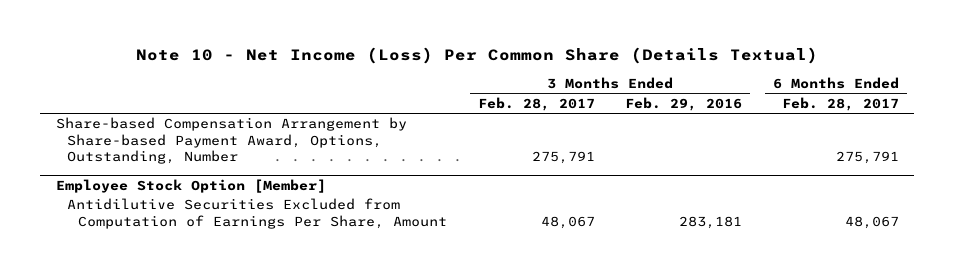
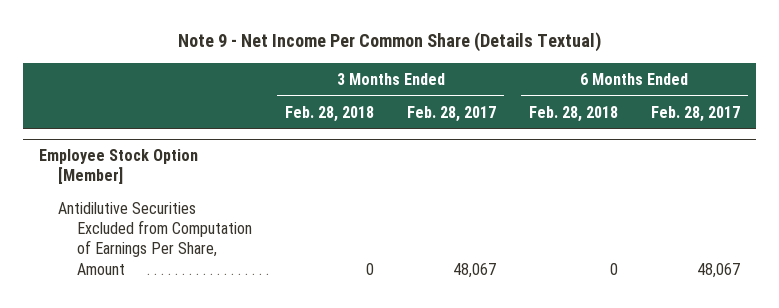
[136,47,819,65] Note 10 - Net Income (Loss) Per Common Share (Details Textual) -> [177,32,601,53] Note 9 - Net Income Per Common Share (Details Textual)
[625,96,743,111] Feb. 29, 2016 -> none
none -> [285,105,375,122] Feb. 28, 2018
none -> [528,105,618,122] Feb. 28, 2018
[55,117,407,165] Share-based Compensation Arrangement by Share-based Payment Award, Options, Outstanding, Number -> none

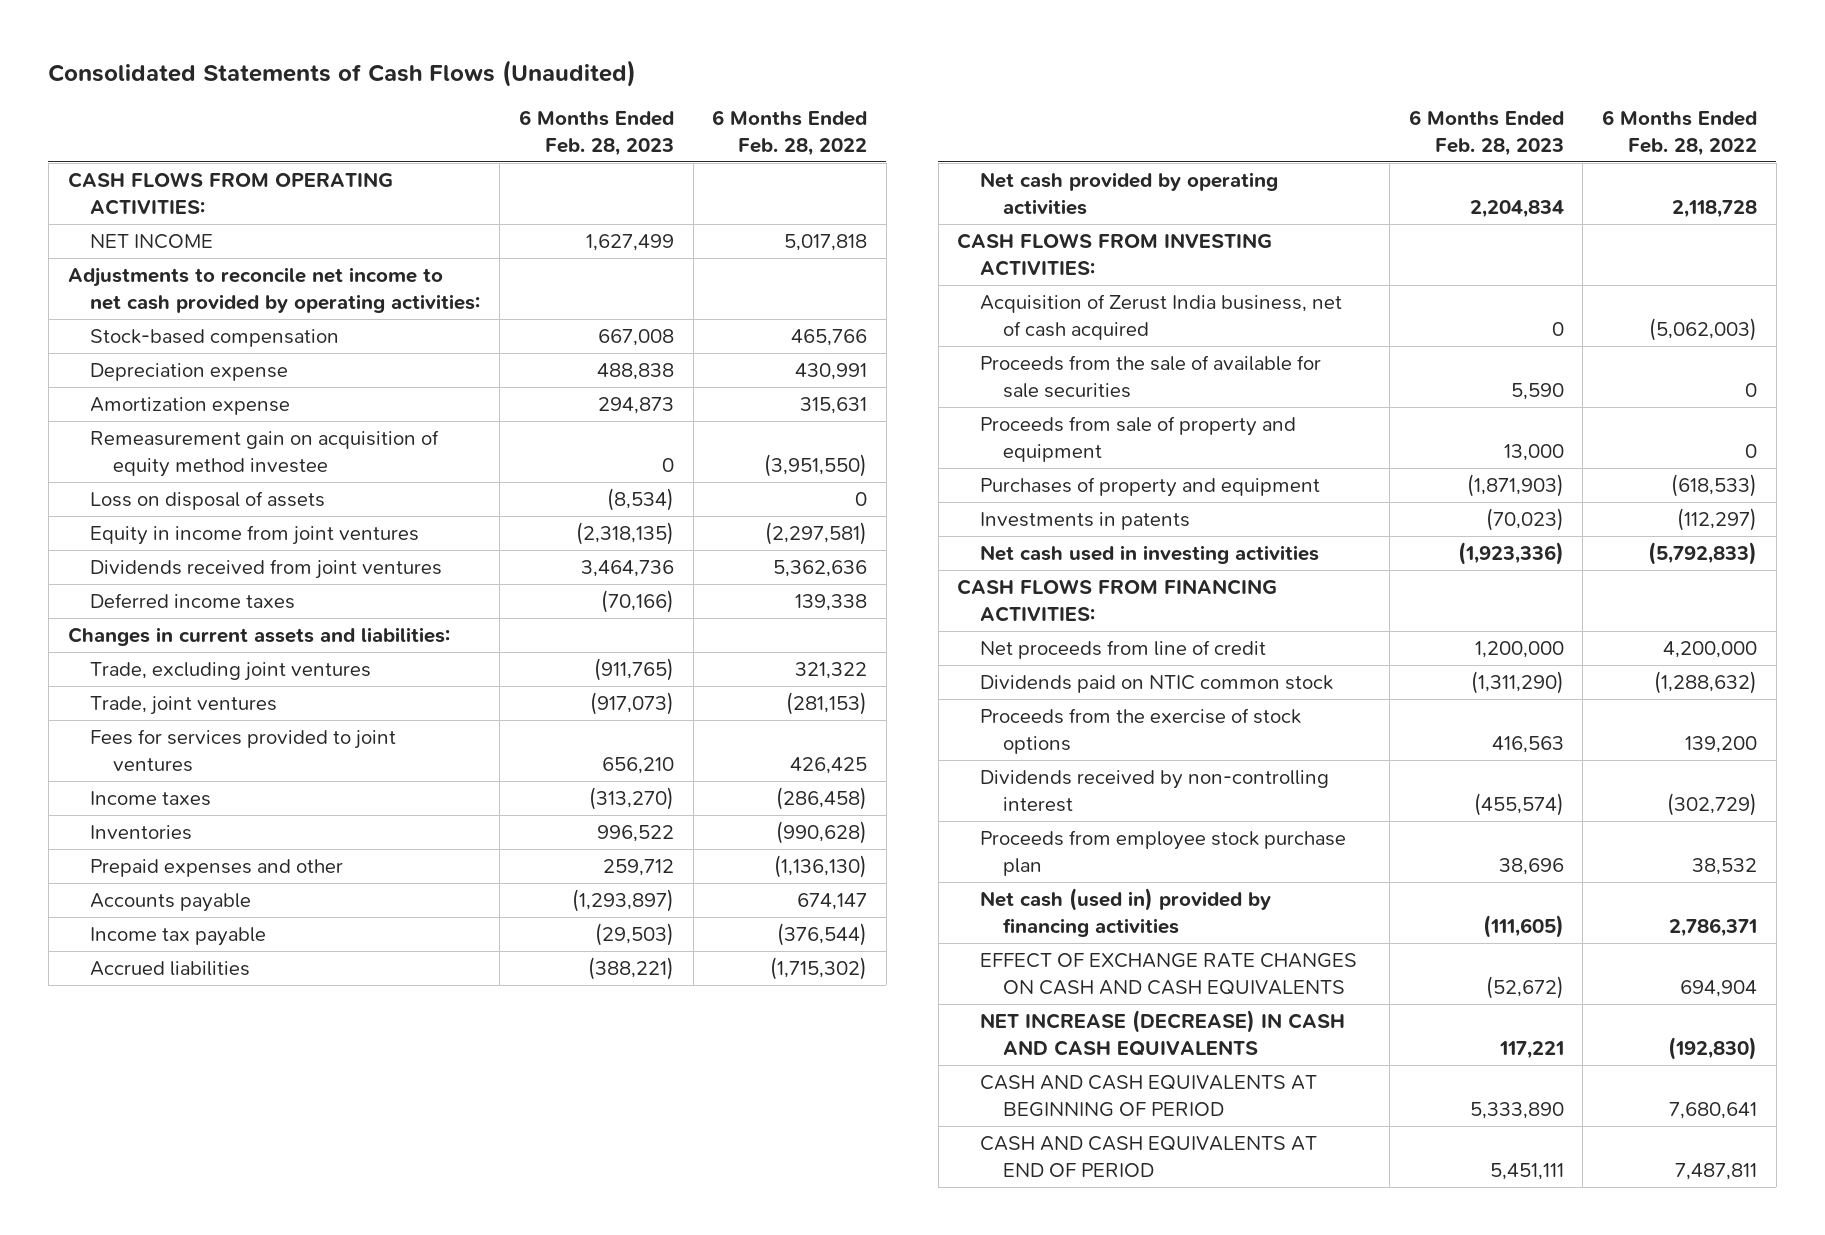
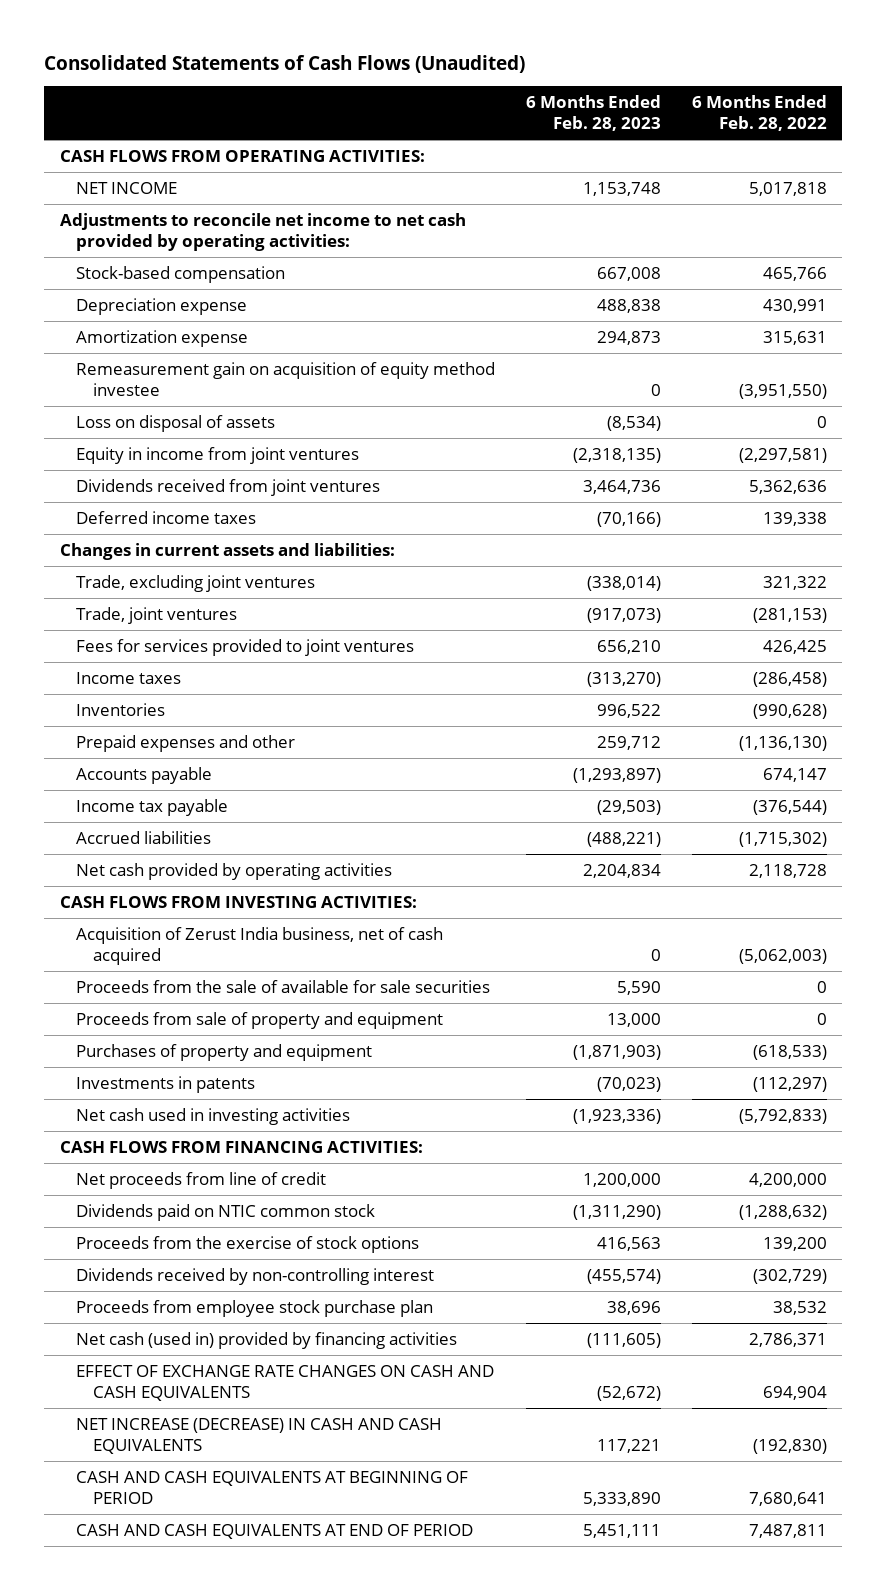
[585,234,674,252] 1,627,499 -> [583,181,662,196] 1,153,748
[593,658,674,682] (911,765) -> [587,575,662,591] (338,014)
[587,957,674,981] (388,221) -> [587,831,662,847] (488,221)

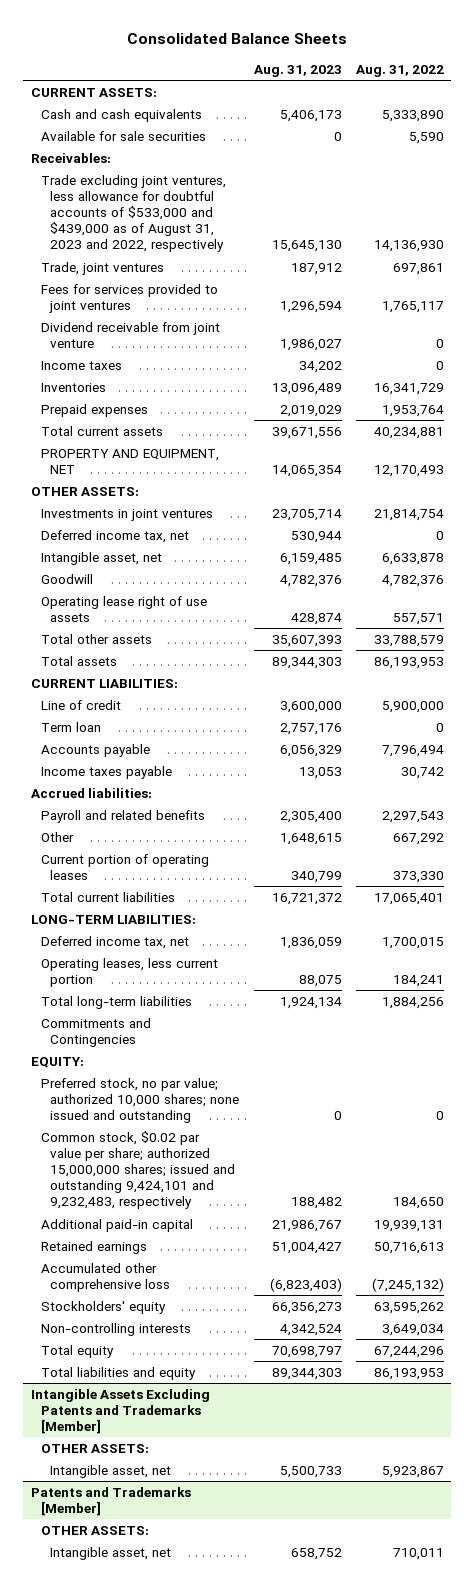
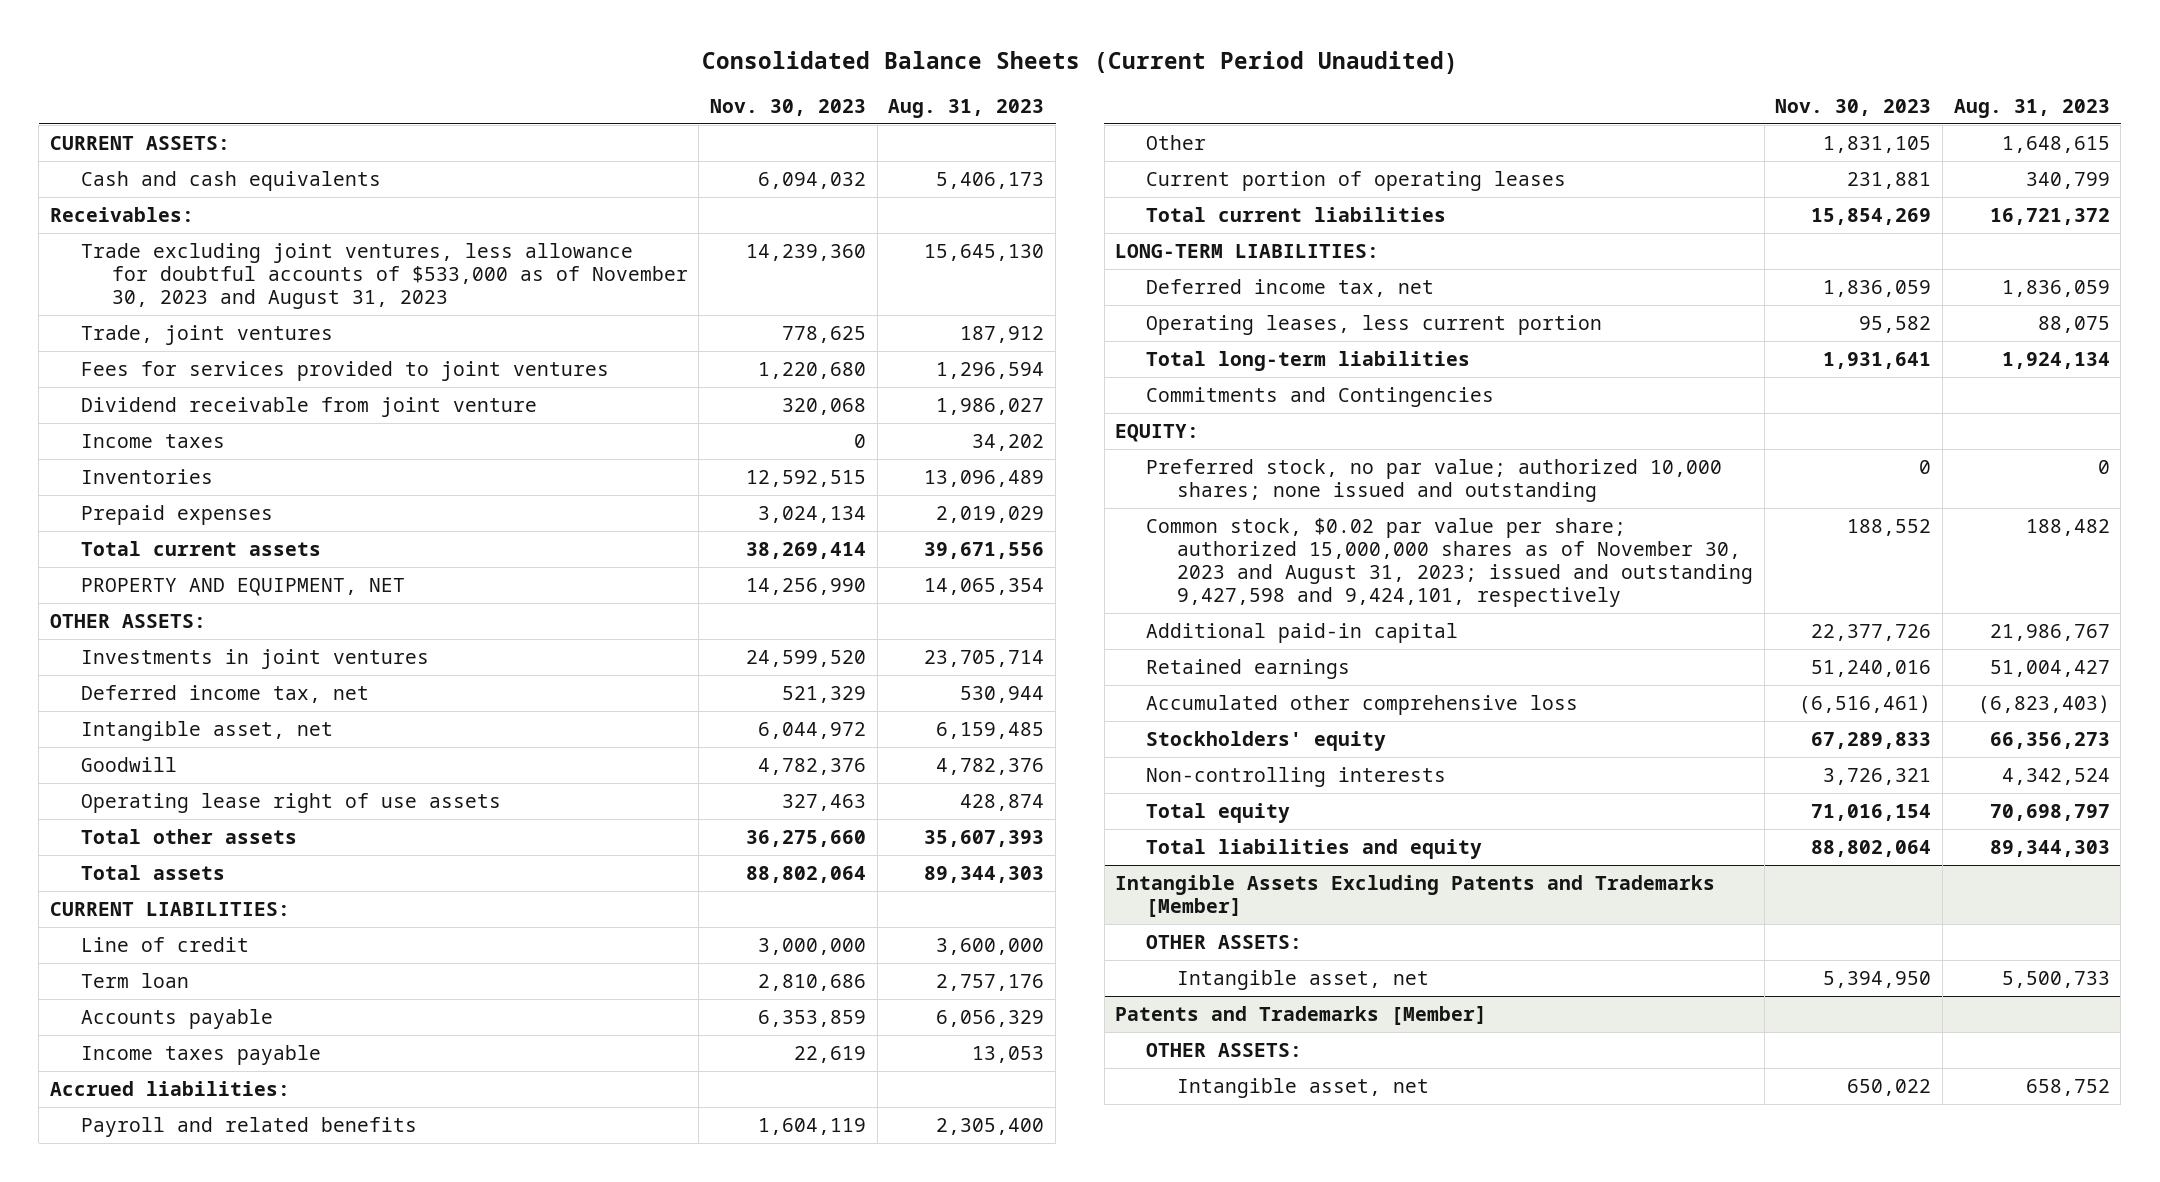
[127,33,348,45] Consolidated Balance Sheets -> [701,50,1458,74] Consolidated Balance Sheets (Current Period Unaudited)
[356,64,445,77] Aug. 31, 2022 -> none
none -> [709,99,866,117] Nov. 30, 2023
[40,130,206,141] Available for sale securities -> none
[40,174,226,253] Trade excluding joint ventures, less allowance for doubtful accounts of $533,000 and $439,000 as of August 31, 2023 and 2022, respectively -> [80,242,688,310] Trade excluding joint ventures, less allowance for doubtful accounts of $533,000 as of November 30, 2023 and August 31, 2023
[40,1130,236,1210] Common stock, $0.02 par value per share; authorized 15,000,000 shares; issued and outstanding 9,424,101 and 9,232,483, respectively -> [1146,517,1754,608] Common stock, $0.02 par value per share; authorized 15,000,000 shares as of November 30, 2023 and August 31, 2023; issued and outstanding 9,427,598 and 9,424,101, respectively

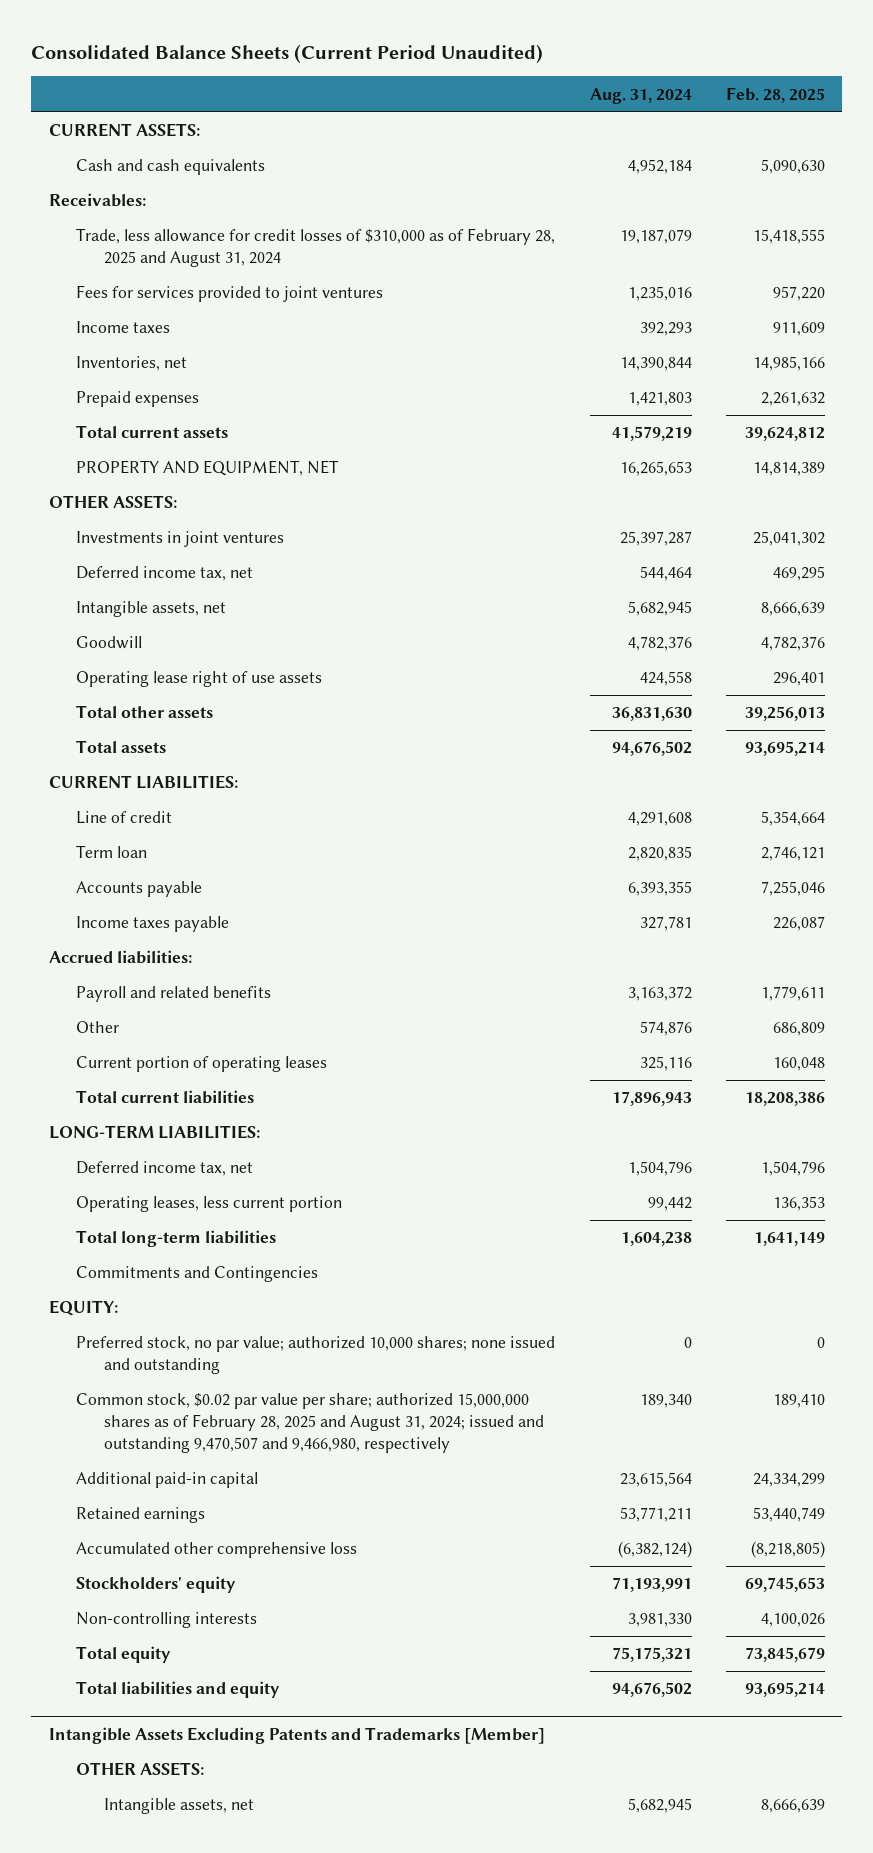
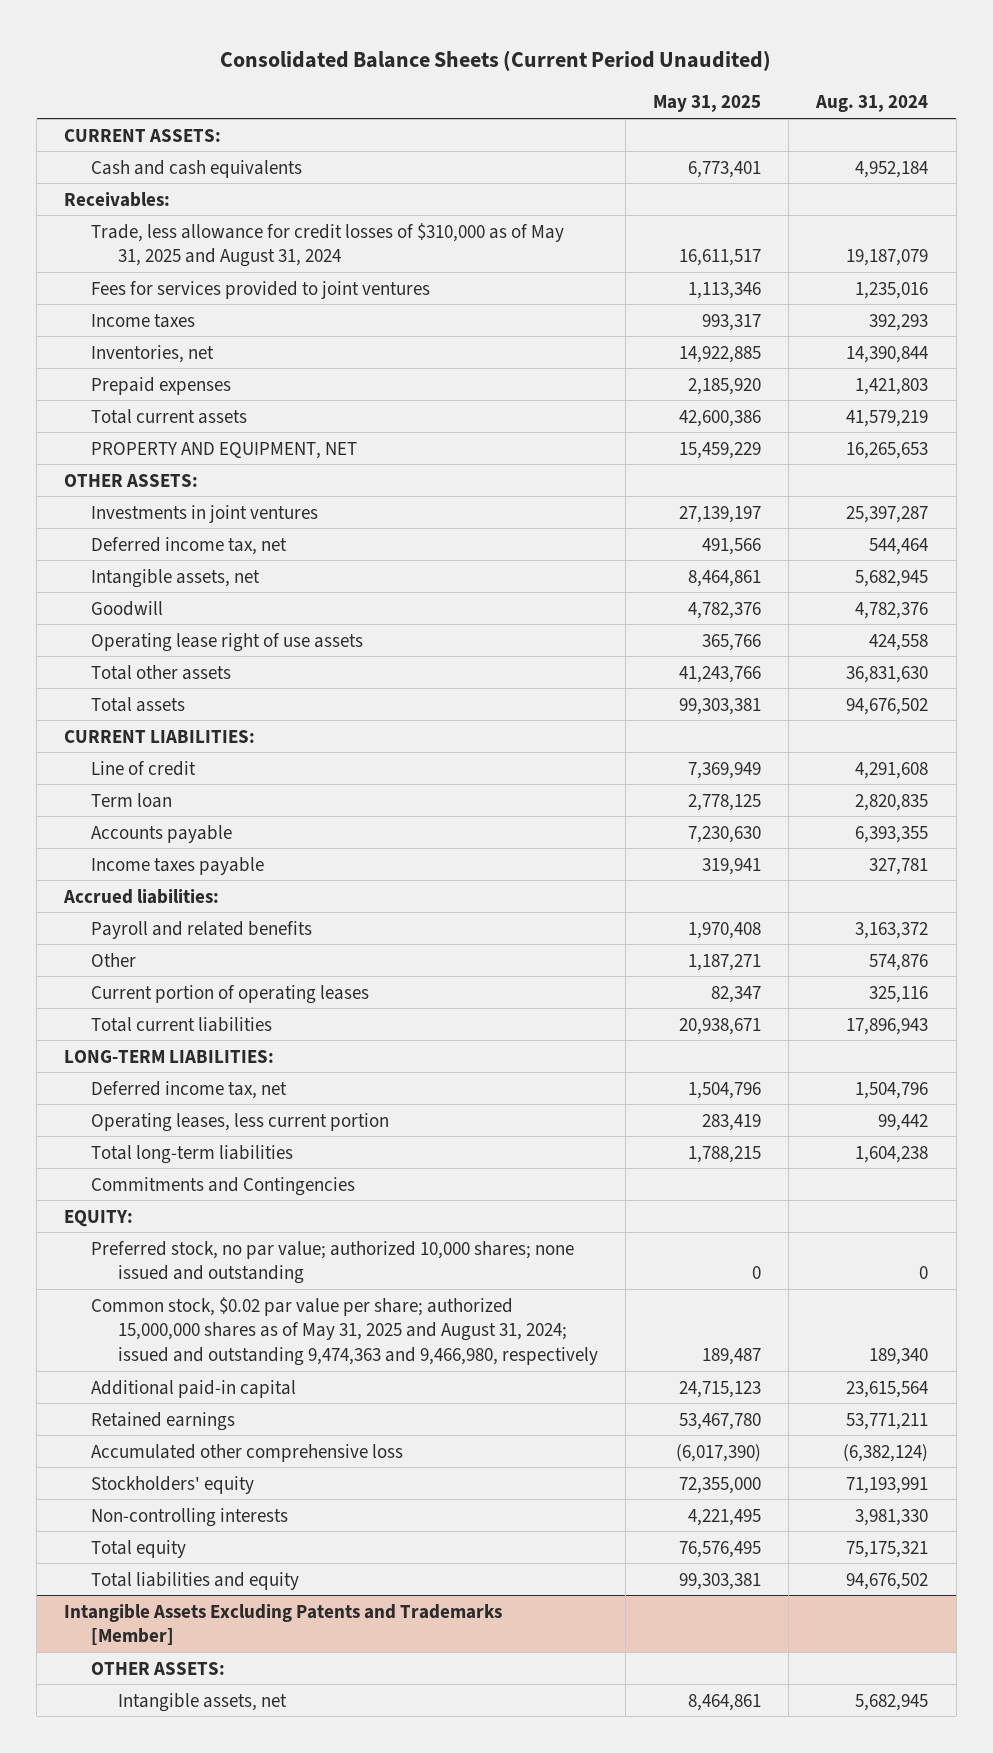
[725,86,825,103] Feb. 28, 2025 -> none
none -> [653,95,762,113] May 31, 2025
[76,228,556,268] Trade, less allowance for credit losses of $310,000 as of February 28, 2025 and August 31, 2024 -> [91,222,565,268] Trade, less allowance for credit losses of $310,000 as of May 31, 2025 and August 31, 2024
[76,1393,545,1453] Common stock, $0.02 par value per share; authorized 15,000,000 shares as of February 28, 2025 and August 31, 2024; issued and outstanding 9,470,507 and 9,466,980, respectively -> [91,1296,599,1366] Common stock, $0.02 par value per share; authorized 15,000,000 shares as of May 31, 2025 and August 31, 2024; issued and outstanding 9,474,363 and 9,466,980, respectively

